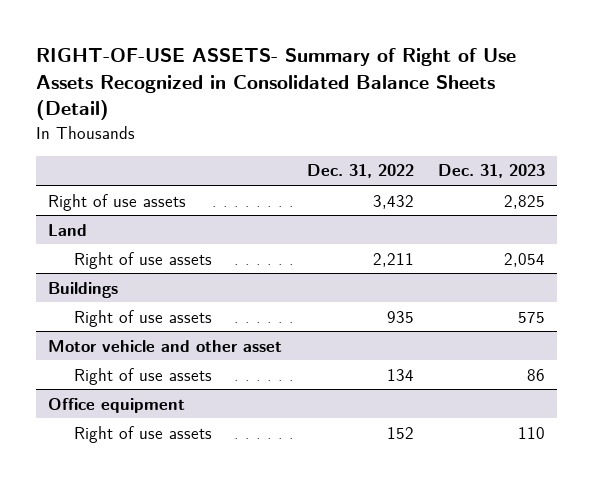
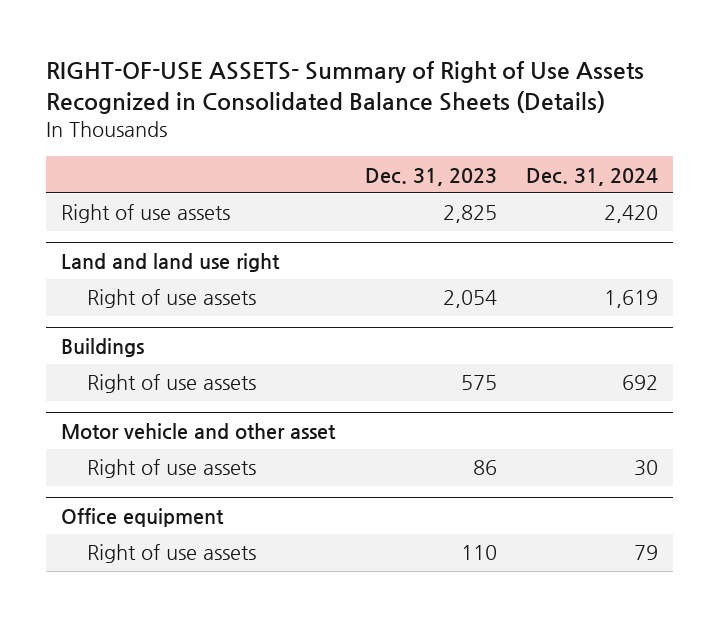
[35,48,516,121] RIGHT-OF-USE ASSETS- Summary of Right of Use Assets Recognized in Consolidated Balance Sheets (Detail) -> [46,60,645,114] RIGHT-OF-USE ASSETS- Summary of Right of Use Assets Recognized in Consolidated Balance Sheets (Details)
[306,164,414,179] Dec. 31, 2022 -> none
none -> [526,167,659,186] Dec. 31, 2024
[48,223,88,236] Land -> [61,253,281,273] Land and land use right

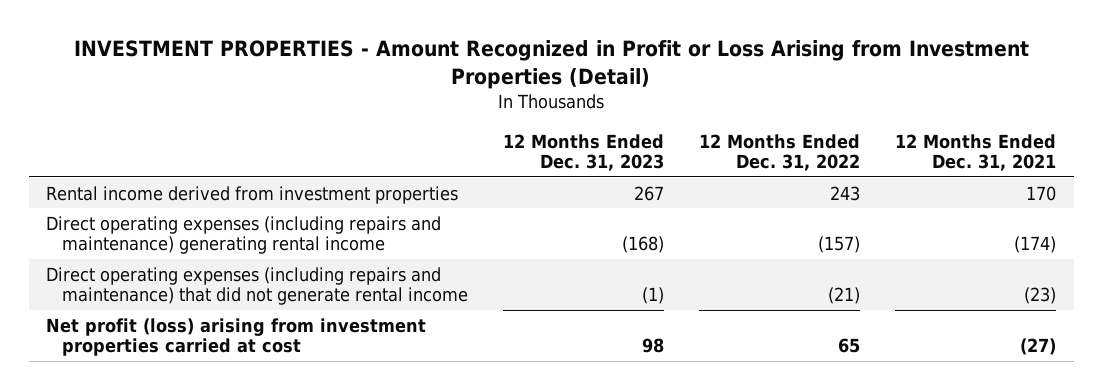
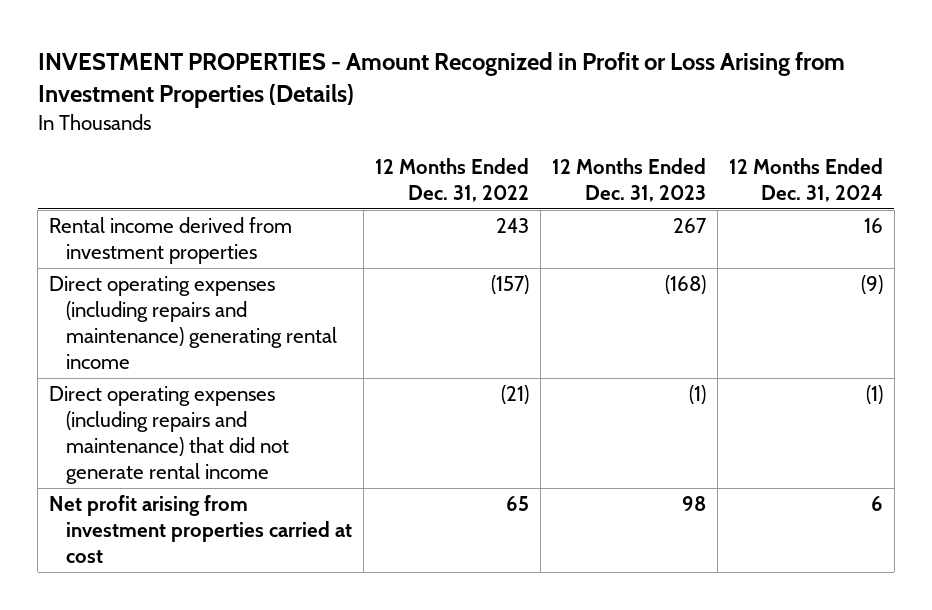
[74,40,1030,90] INVESTMENT PROPERTIES - Amount Recognized in Profit or Loss Arising from Investment Properties (Detail) -> [37,51,845,108] INVESTMENT PROPERTIES - Amount Recognized in Profit or Loss Arising from Investment Properties (Details)
[895,133,1057,172] 12 Months Ended Dec. 31, 2021 -> none
none -> [728,157,883,202] 12 Months Ended Dec. 31, 2024
[46,317,427,357] Net profit (loss) arising from investment properties carried at cost -> [49,495,352,564] Net profit arising from investment properties carried at cost

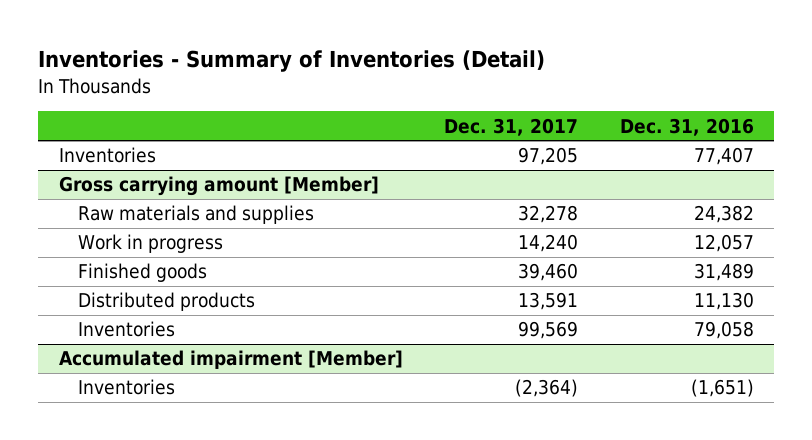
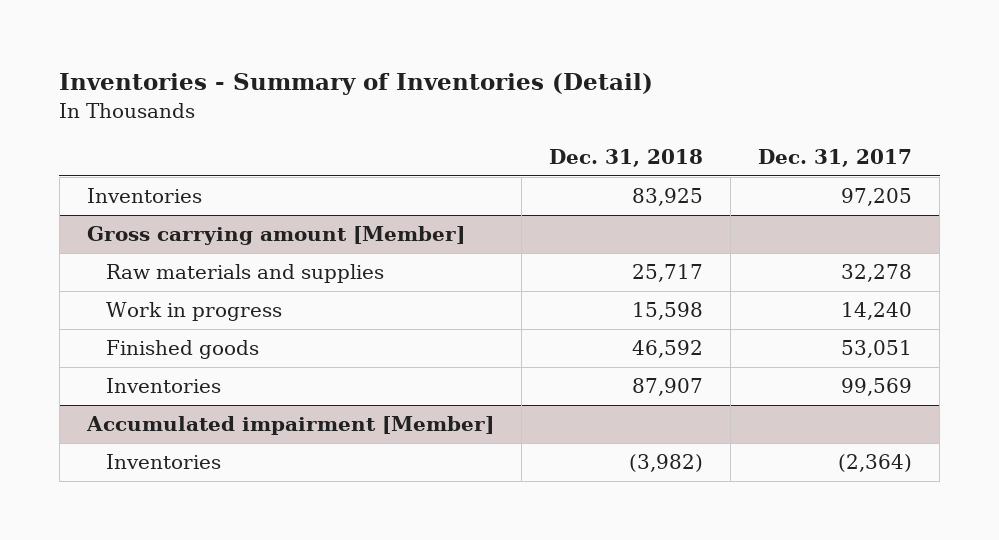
[619,117,754,136] Dec. 31, 2016 -> none
none -> [548,149,703,168] Dec. 31, 2018
[78,292,256,312] Distributed products -> none
[518,263,579,282] 39,460 -> [841,340,913,359] 53,051

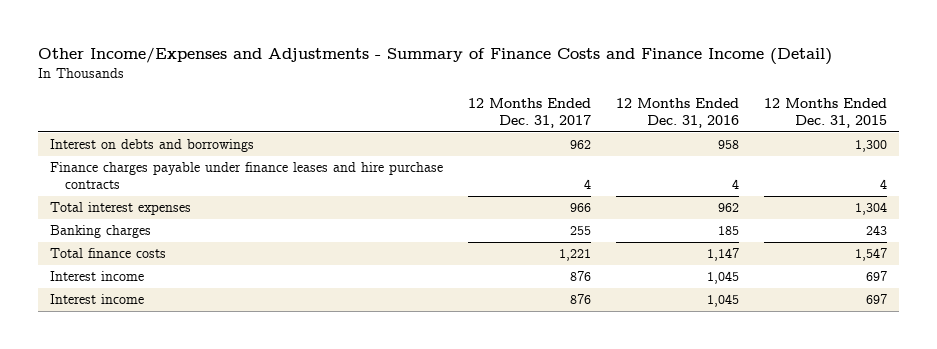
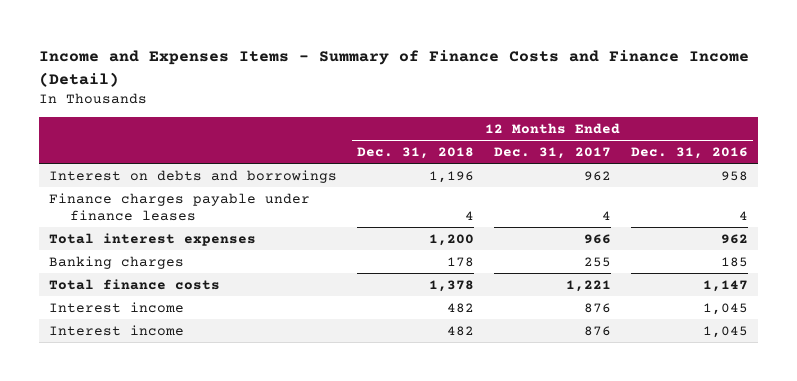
[37,47,832,66] Other Income/Expenses and Adjustments - Summary of Finance Costs and Finance Income (Detail) -> [39,50,750,87] Income and Expenses Items - Summary of Finance Costs and Finance Income (Detail)
[763,97,887,128] 12 Months Ended Dec. 31, 2015 -> none
none -> [357,147,475,160] Dec. 31, 2018
[49,162,443,190] Finance charges payable under finance leases and hire purchase contracts -> [49,192,311,222] Finance charges payable under finance leases

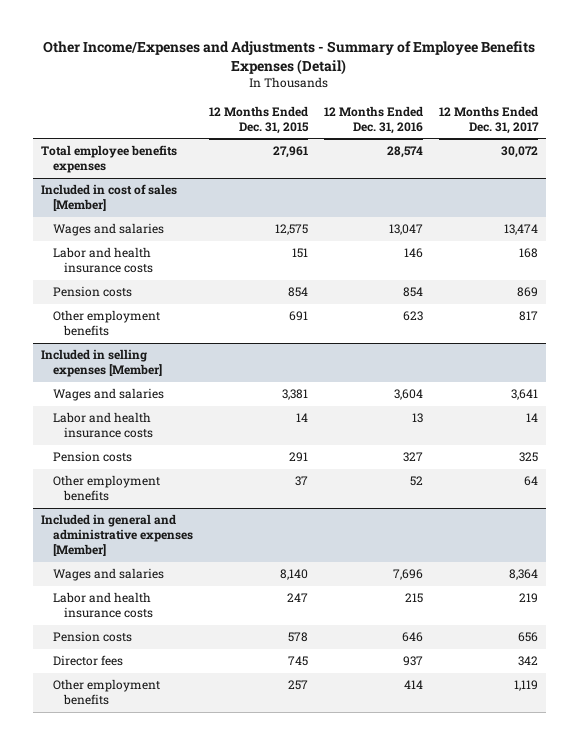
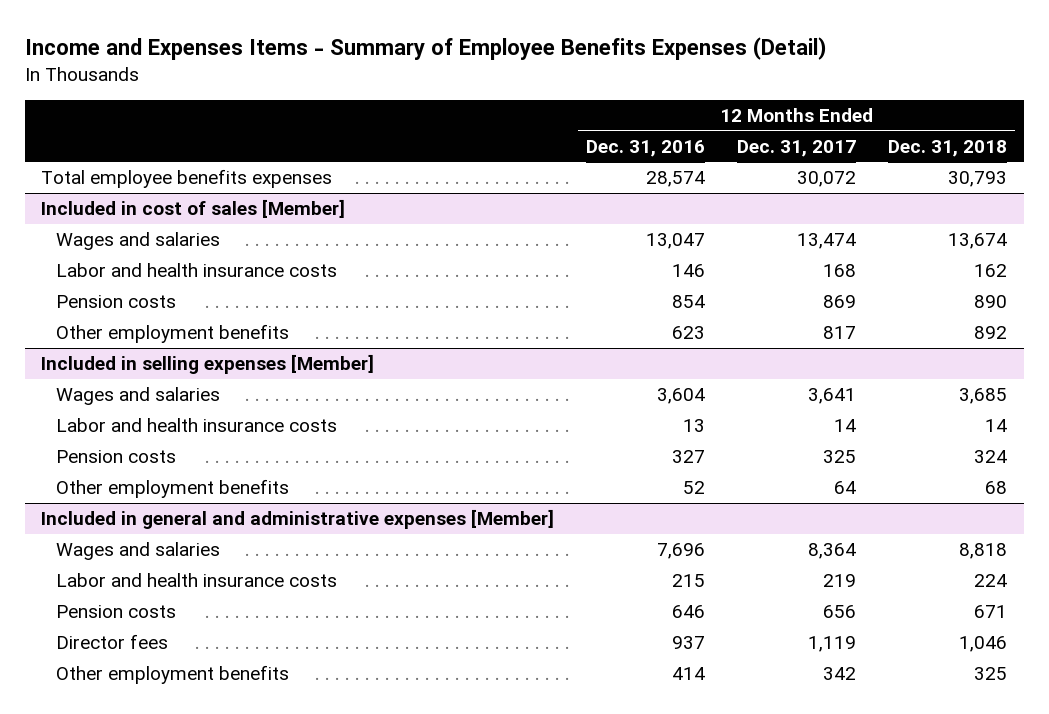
[43,40,536,75] Other Income/Expenses and Adjustments - Summary of Employee Benefits Expenses (Detail) -> [25,36,828,60] Income and Expenses Items - Summary of Employee Benefits Expenses (Detail)
[208,105,309,134] 12 Months Ended Dec. 31, 2015 -> none
none -> [888,139,1008,157] Dec. 31, 2018
[517,656,538,667] 342 -> [808,636,857,653] 1,119
[513,680,538,692] 1,119 -> [823,667,857,681] 342

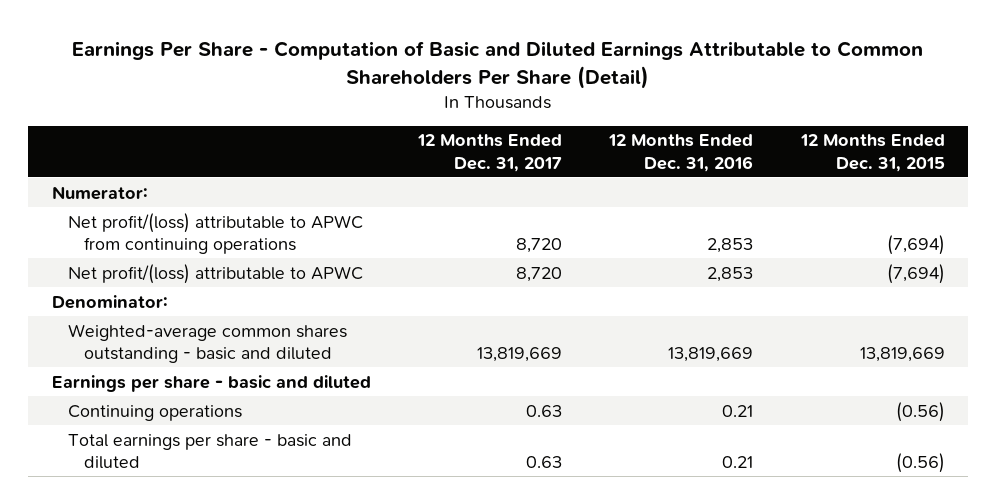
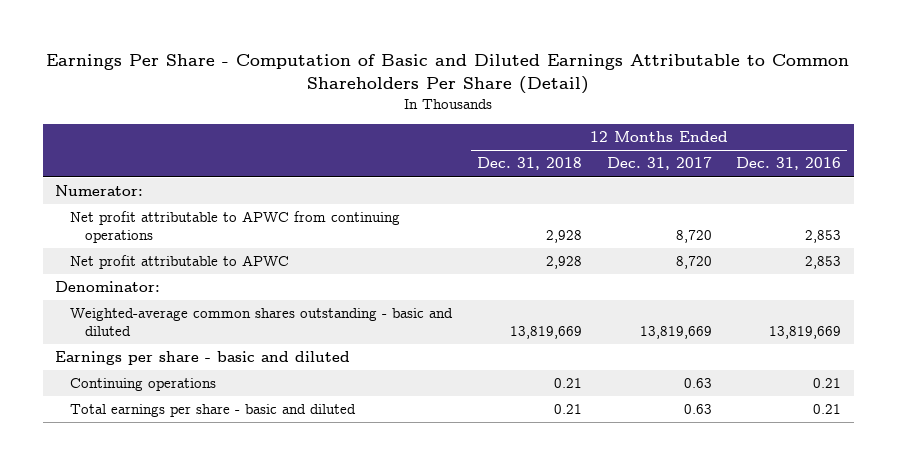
[799,134,945,172] 12 Months Ended Dec. 31, 2015 -> none
none -> [476,157,582,171] Dec. 31, 2018
[67,212,363,254] Net profit/(loss) attributable to APWC from continuing operations -> [69,211,400,243] Net profit attributable to APWC from continuing operations
[67,263,363,284] Net profit/(loss) attributable to APWC -> [69,255,289,270] Net profit attributable to APWC

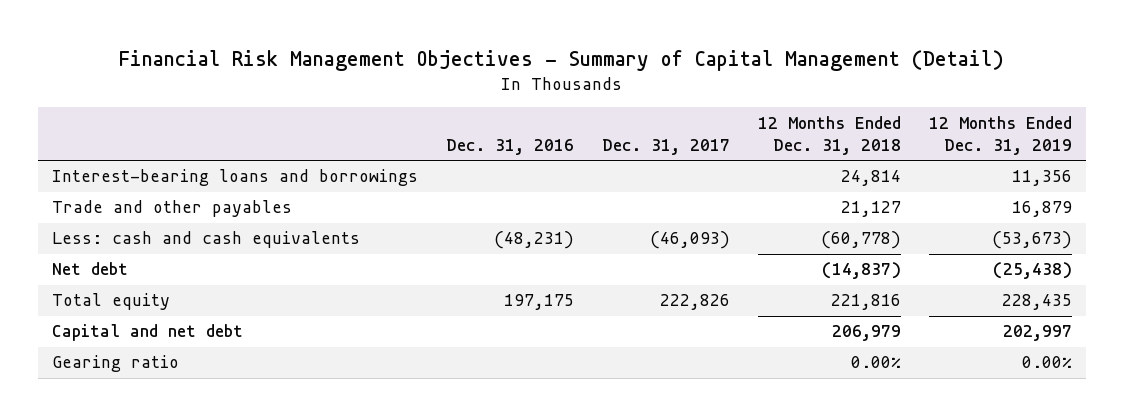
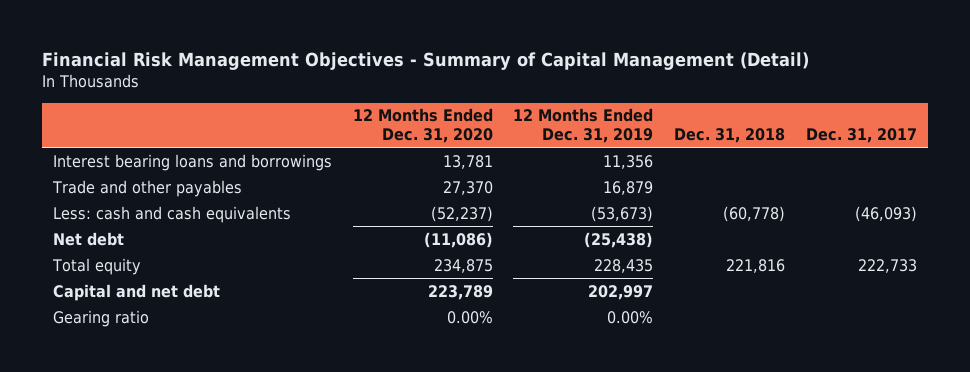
[445,138,574,155] Dec. 31, 2016 -> none
[757,115,901,155] 12 Months Ended Dec. 31, 2018 -> none
none -> [352,108,493,143] 12 Months Ended Dec. 31, 2020
none -> [674,127,786,143] Dec. 31, 2018
[52,169,419,187] Interest-bearing loans and borrowings -> [52,153,332,171] Interest bearing loans and borrowings
[659,294,730,311] 222,826 -> [858,258,918,273] 222,733

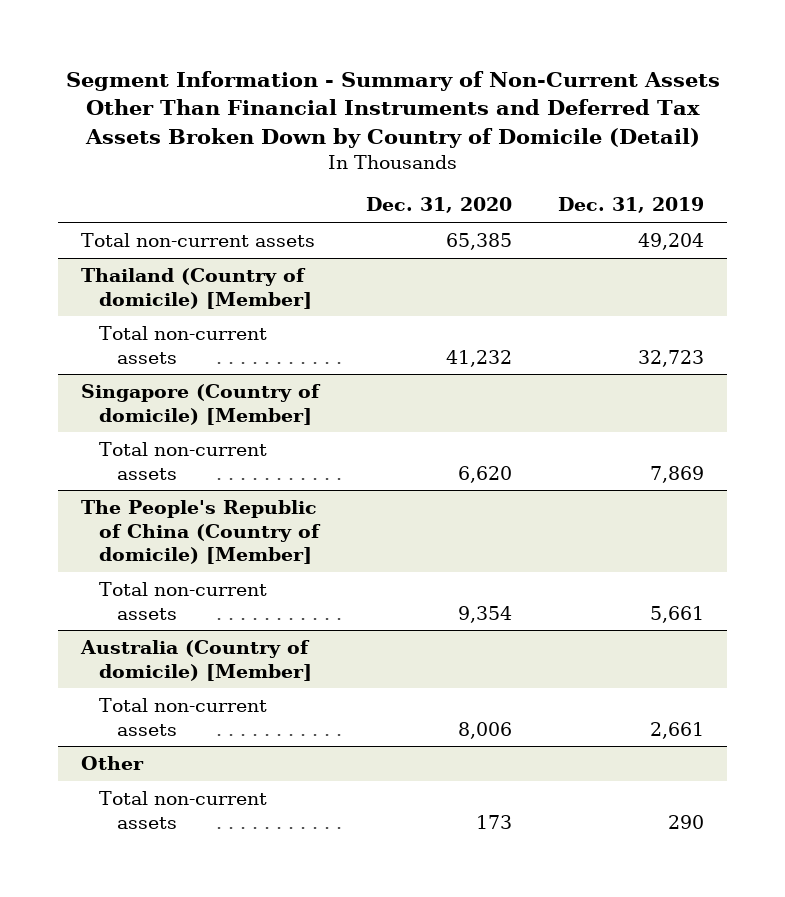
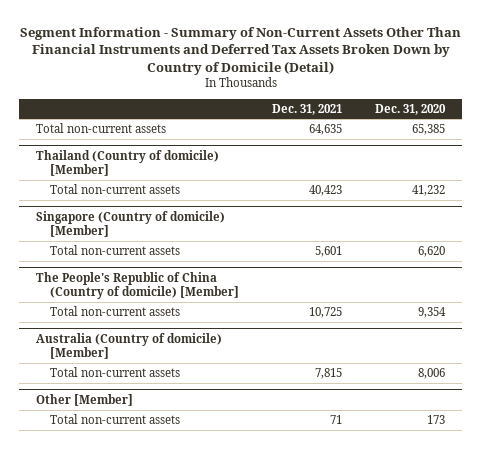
[557,197,704,214] Dec. 31, 2019 -> none
none -> [272,103,343,115] Dec. 31, 2021
[81,756,145,771] Other -> [35,393,133,406] Other [Member]

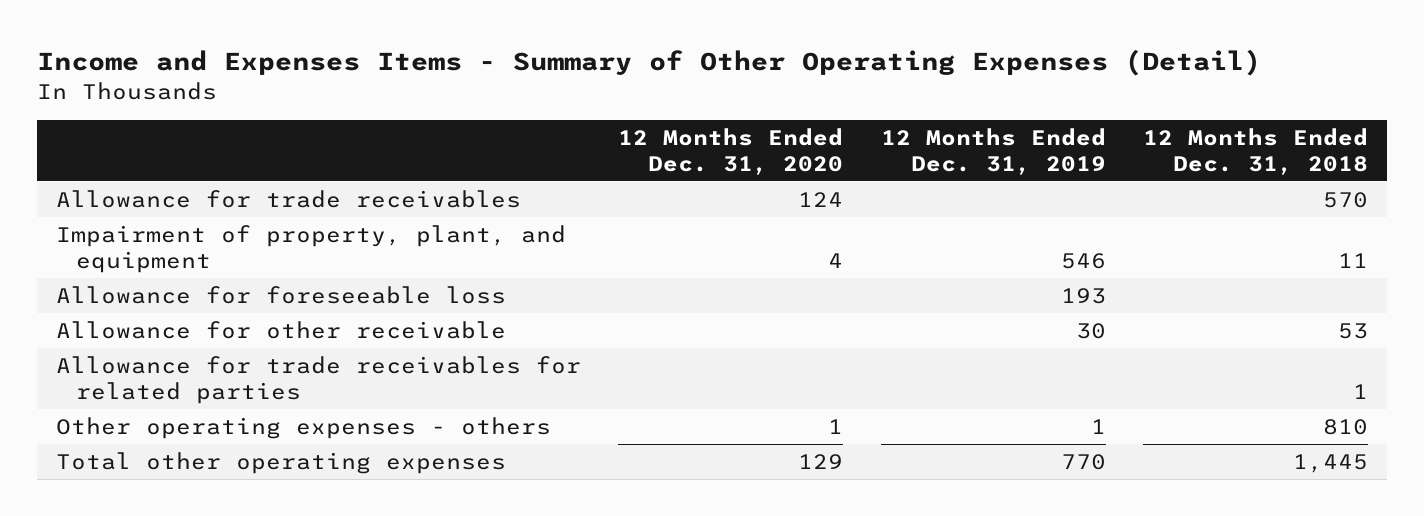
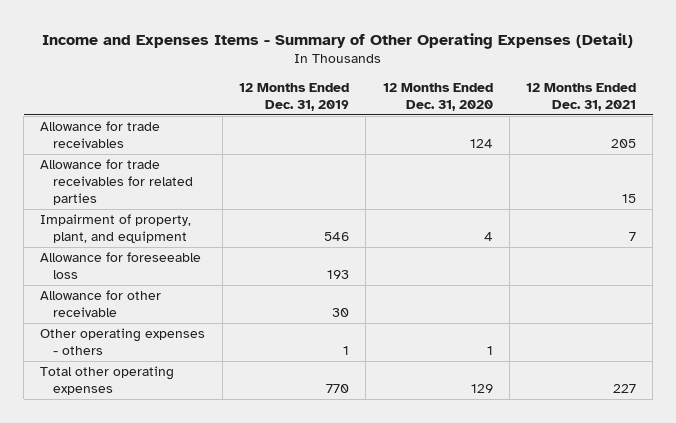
[1143,127,1369,175] 12 Months Ended Dec. 31, 2018 -> none
none -> [526,82,637,111] 12 Months Ended Dec. 31, 2021
[55,355,581,404] Allowance for trade receivables for related parties -> [40,159,194,205] Allowance for trade receivables for related parties

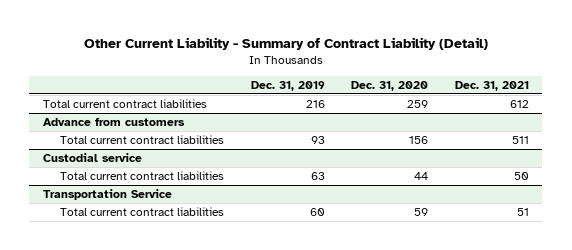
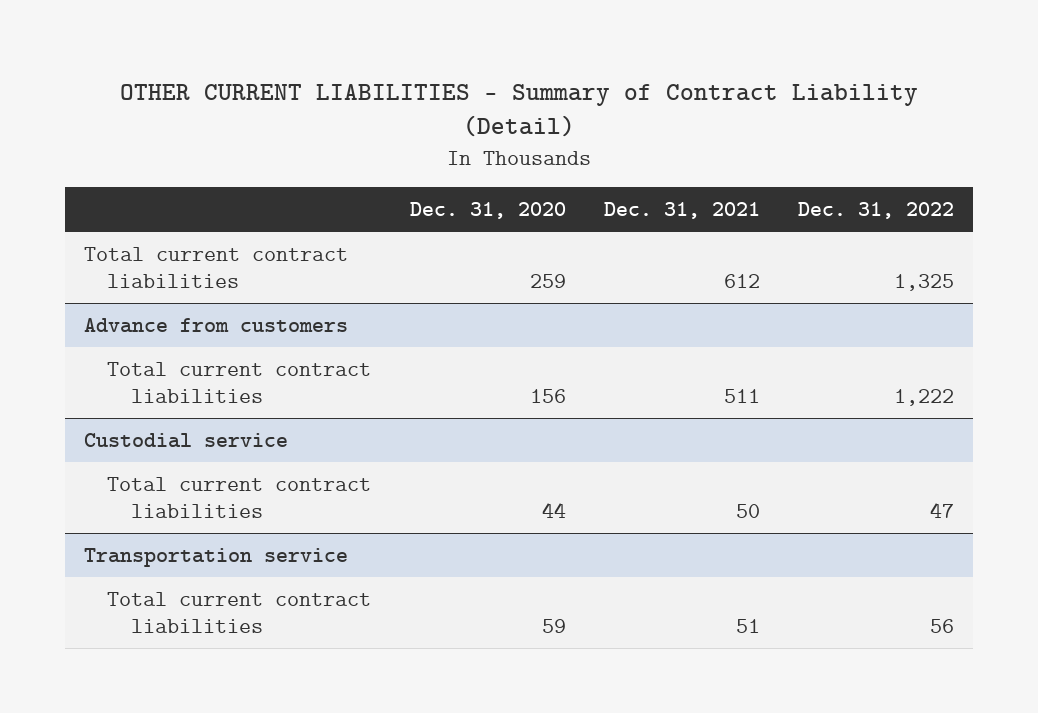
[83,36,488,50] Other Current Liability - Summary of Contract Liability (Detail) -> [119,83,918,138] OTHER CURRENT LIABILITIES - Summary of Contract Liability (Detail)
[250,80,325,91] Dec. 31, 2019 -> none
none -> [797,202,954,220] Dec. 31, 2022
[42,189,172,201] Transportation Service -> [83,548,348,568] Transportation service

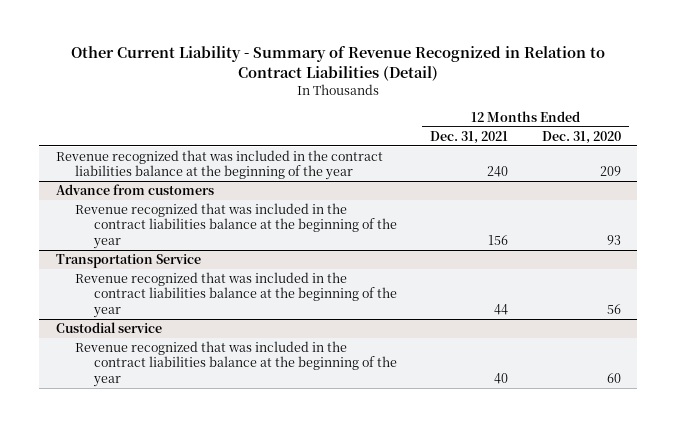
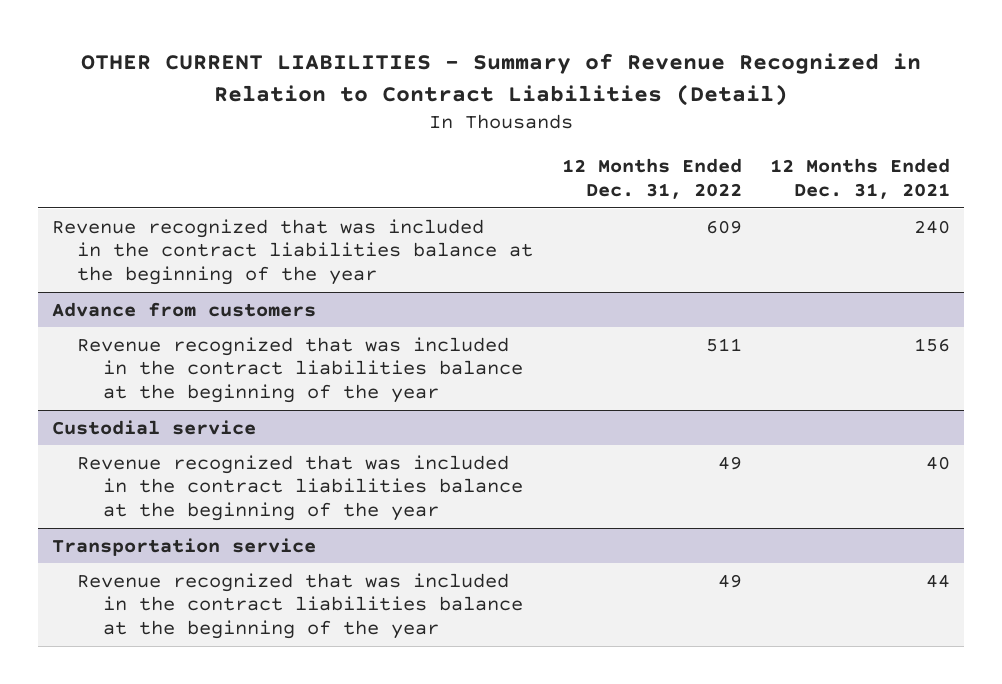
[71,46,606,81] Other Current Liability - Summary of Revenue Recognized in Relation to Contract Liabilities (Detail) -> [80,53,921,106] OTHER CURRENT LIABILITIES - Summary of Revenue Recognized in Relation to Contract Liabilities (Detail)
[541,130,621,144] Dec. 31, 2020 -> none
none -> [561,158,742,199] 12 Months Ended Dec. 31, 2022
[55,254,201,269] Transportation Service -> none
[74,272,397,318] Revenue recognized that was included in the contract liabilities balance at the beginning of the year -> none
none -> [51,537,316,556] Transportation service
none -> [77,572,524,640] Revenue recognized that was included in the contract liabilities balance at the beginning of the year

